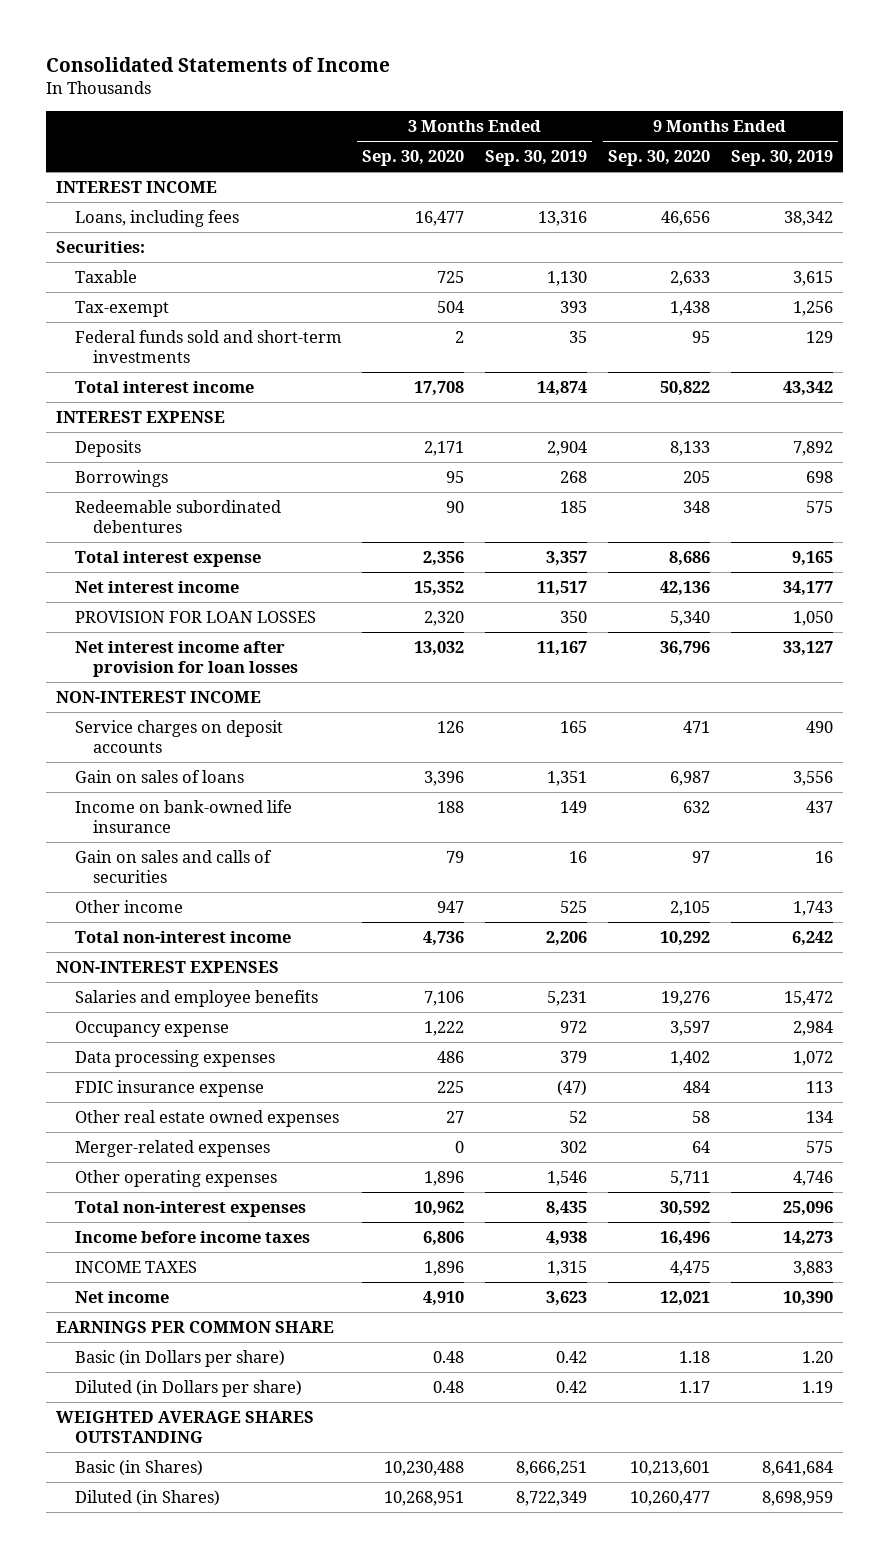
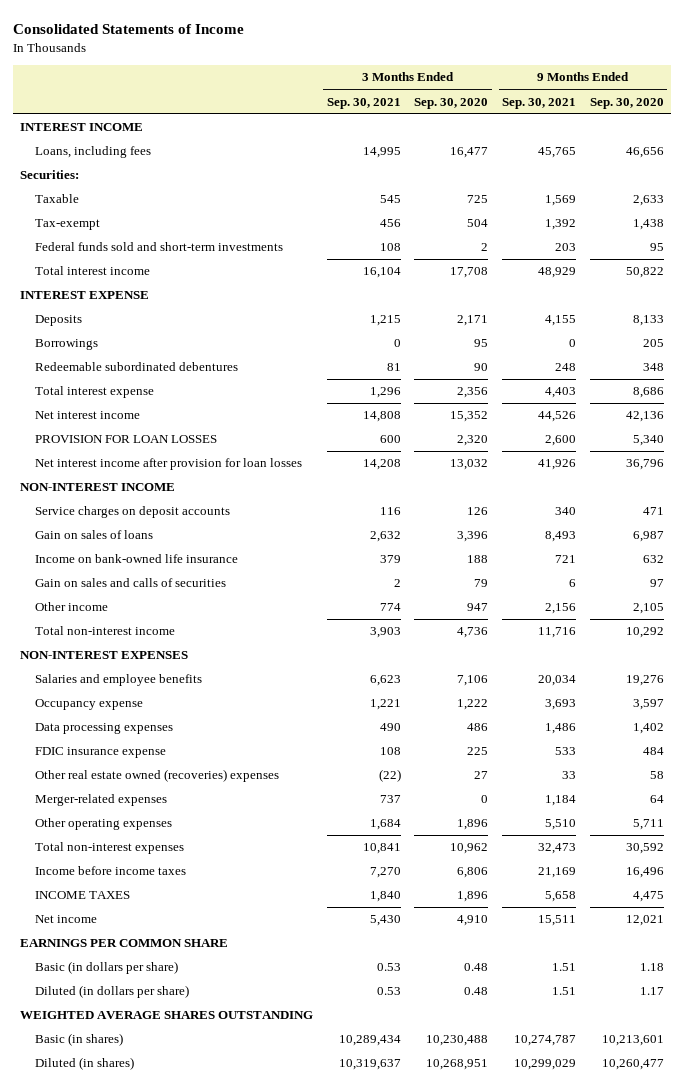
[485,150,588,167] Sep. 30, 2019 -> none
[730,150,833,167] Sep. 30, 2019 -> none
none -> [326,97,401,109] Sep. 30, 2021
none -> [502,97,577,109] Sep. 30, 2021
[74,1110,339,1128] Other real estate owned expenses -> [34,769,279,783] Other real estate owned (recoveries) expenses
[74,1350,285,1368] Basic (in Dollars per share) -> [34,961,178,975] Basic (in dollars per share)
[74,1380,302,1398] Diluted (in Dollars per share) -> [34,985,189,999] Diluted (in dollars per share)
[74,1460,203,1477] Basic (in Shares) -> [34,1033,123,1047] Basic (in shares)
[74,1490,220,1507] Diluted (in Shares) -> [34,1057,134,1071] Diluted (in shares)

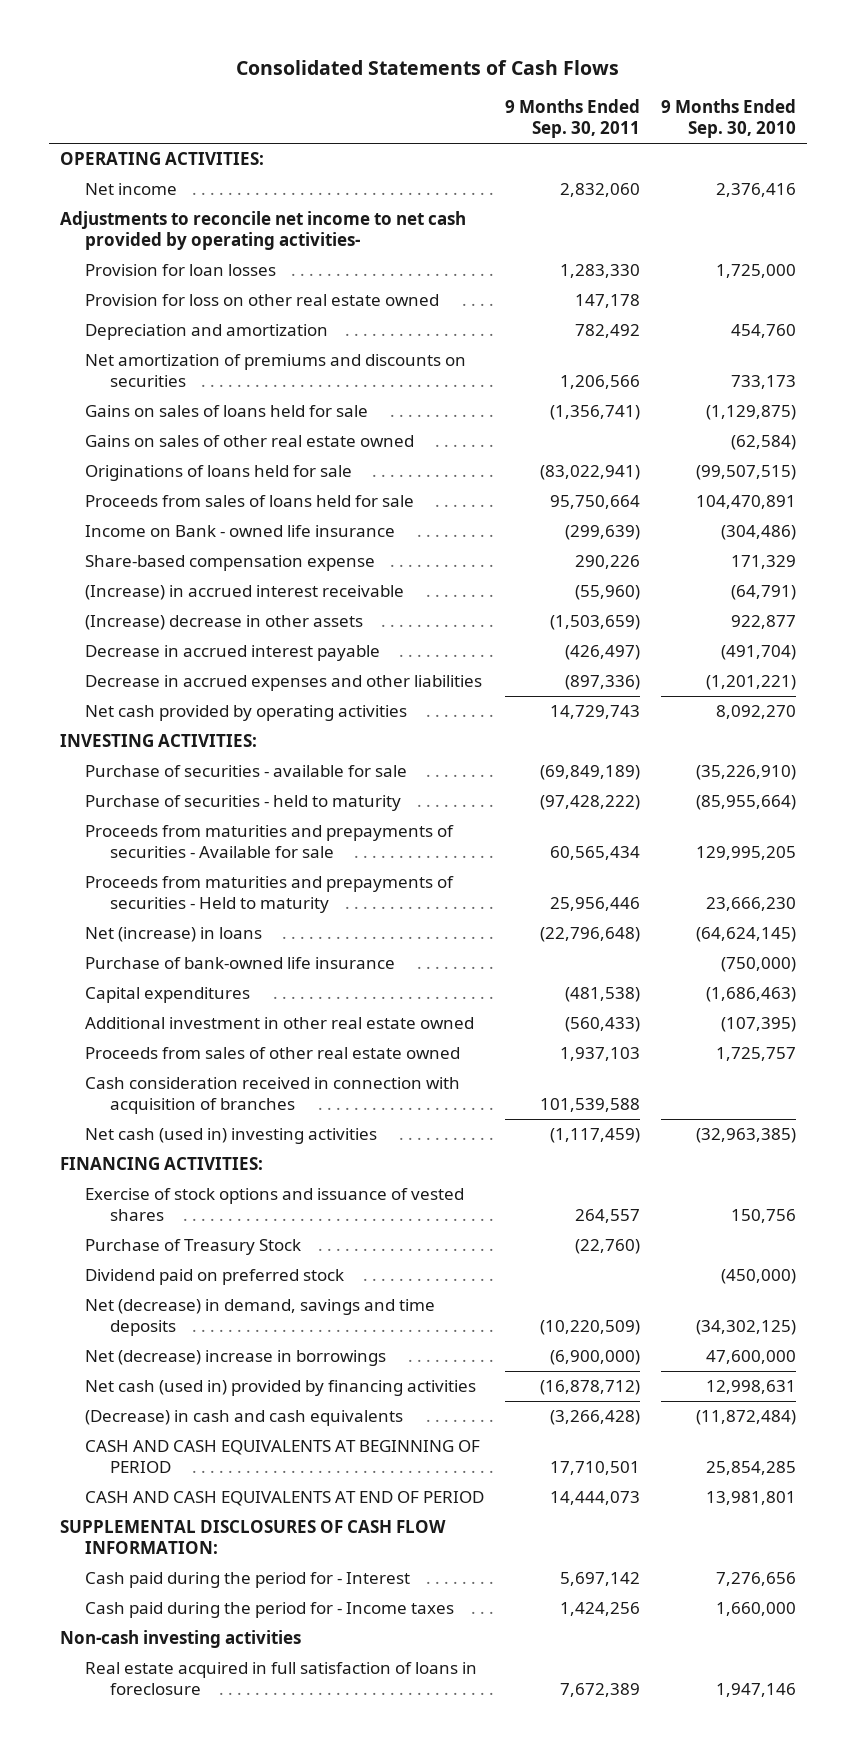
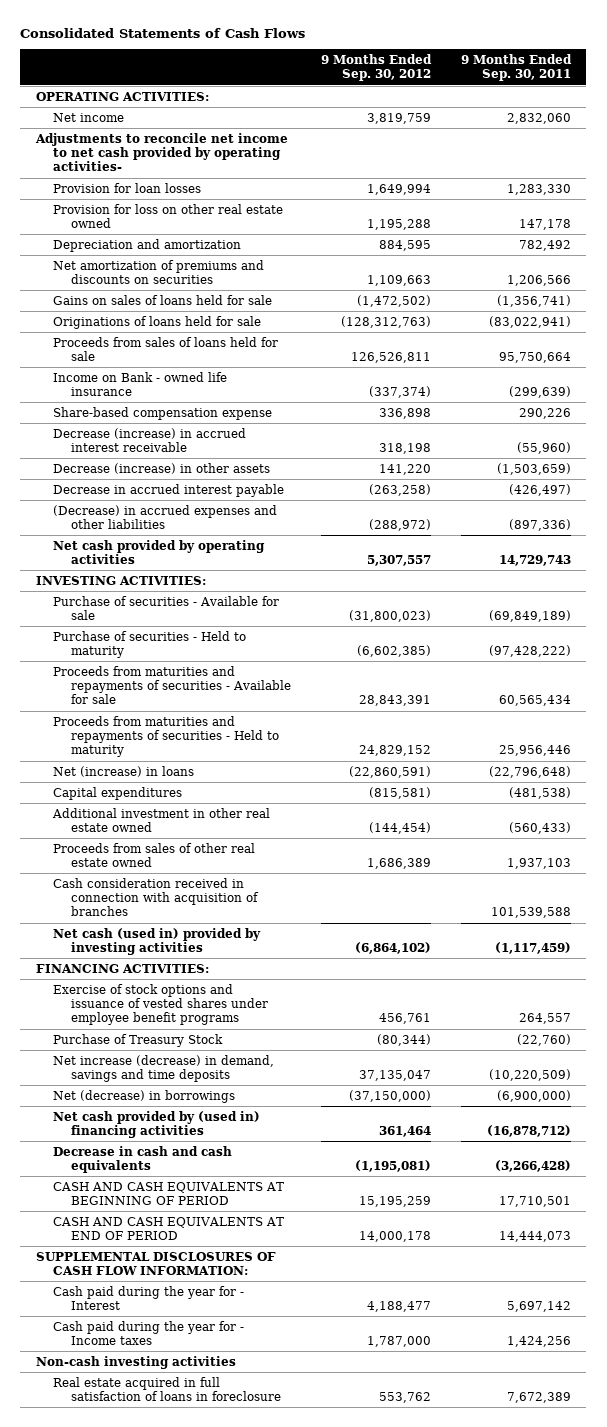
[661,99,797,139] 9 Months Ended Sep. 30, 2010 -> none
none -> [320,54,432,82] 9 Months Ended Sep. 30, 2012
[84,435,414,448] Gains on sales of other real estate owned -> none
[84,585,404,601] (Increase) in accrued interest receivable -> [53,427,247,452] Decrease (increase) in accrued interest receivable
[84,615,363,631] (Increase) decrease in other assets -> [53,462,271,474] Decrease (increase) in other assets
[84,675,482,692] Decrease in accrued expenses and other liabilities -> [53,504,278,529] (Decrease) in accrued expenses and other liabilities
[84,765,407,778] Purchase of securities - available for sale -> [53,595,280,620] Purchase of securities - Available for sale
[84,795,401,812] Purchase of securities - held to maturity -> [53,630,247,658] Purchase of securities - Held to maturity
[84,825,454,859] Proceeds from maturities and prepayments of securities - Available for sale -> [53,665,291,704] Proceeds from maturities and repayments of securities - Available for sale
[84,876,454,914] Proceeds from maturities and prepayments of securities - Held to maturity -> [53,715,279,757] Proceeds from maturities and repayments of securities - Held to maturity
[84,957,395,970] Purchase of bank-owned life insurance -> none
[84,1128,377,1145] Net cash (used in) investing activities -> [53,927,262,955] Net cash (used in) provided by investing activities
[84,1188,464,1222] Exercise of stock options and issuance of vested shares -> [53,983,268,1025] Exercise of stock options and issuance of vested shares under employee benefit programs
[84,1269,344,1286] Dividend paid on preferred stock -> none
[84,1299,435,1337] Net (decrease) in demand, savings and time deposits -> [53,1054,275,1082] Net increase (decrease) in demand, savings and time deposits
[84,1350,386,1367] Net (decrease) increase in borrowings -> [53,1089,236,1103] Net (decrease) in borrowings
[84,1380,476,1397] Net cash (used in) provided by financing activities -> [53,1110,261,1138] Net cash provided by (used in) financing activities
[84,1410,403,1427] (Decrease) in cash and cash equivalents -> [53,1145,233,1173] Decrease in cash and cash equivalents
[84,1572,410,1589] Cash paid during the period for - Interest -> [53,1285,245,1310] Cash paid during the year for - Interest
[84,1602,454,1619] Cash paid during the period for - Income taxes -> [53,1320,245,1345] Cash paid during the year for - Income taxes

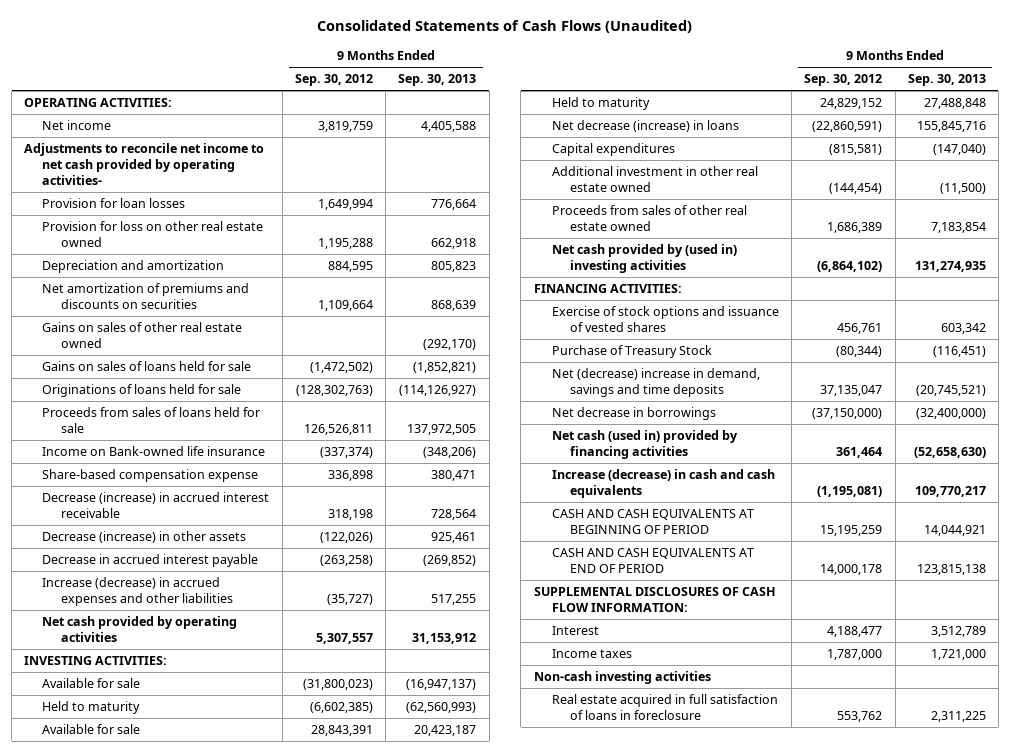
[20,27,306,38] Consolidated Statements of Cash Flows -> [317,20,693,34] Consolidated Statements of Cash Flows (Unaudited)
[461,54,573,82] 9 Months Ended Sep. 30, 2011 -> none
none -> [398,74,477,87] Sep. 30, 2013
[366,274,431,286] 1,109,663 -> [317,300,373,312] 1,109,664
none -> [42,322,243,349] Gains on sales of other real estate owned
[340,315,431,328] (128,312,763) -> [295,385,373,397] (128,302,763)
[53,371,228,396] Income on Bank - owned life insurance -> [42,446,266,457] Income on Bank-owned life insurance
[378,463,431,475] 141,220 -> [319,532,373,544] (122,026)
[53,504,278,529] (Decrease) in accrued expenses and other liabilities -> [42,577,233,607] Increase (decrease) in accrued expenses and other liabilities
[368,518,431,531] (288,972) -> [326,594,373,606] (35,727)
[53,595,280,620] Purchase of securities - Available for sale -> [42,678,141,689] Available for sale
[53,630,247,658] Purchase of securities - Held to maturity -> [42,701,141,715] Held to maturity
[53,665,291,704] Proceeds from maturities and repayments of securities - Available for sale -> [42,724,141,735] Available for sale
[53,715,279,757] Proceeds from maturities and repayments of securities - Held to maturity -> [551,97,650,111] Held to maturity
[53,765,195,777] Net (increase) in loans -> [551,120,739,133] Net decrease (increase) in loans
[53,877,259,916] Cash consideration received in connection with acquisition of branches -> none
[53,927,262,955] Net cash (used in) provided by investing activities -> [551,244,737,274] Net cash provided by (used in) investing activities
[53,983,268,1025] Exercise of stock options and issuance of vested shares under employee benefit programs -> [551,306,779,333] Exercise of stock options and issuance of vested shares
[53,1054,275,1082] Net increase (decrease) in demand, savings and time deposits -> [551,368,760,398] Net (decrease) increase in demand, savings and time deposits
[53,1089,236,1103] Net (decrease) in borrowings -> [551,407,716,421] Net decrease in borrowings
[53,1110,261,1138] Net cash provided by (used in) financing activities -> [551,430,738,460] Net cash (used in) provided by financing activities
[53,1145,233,1173] Decrease in cash and cash equivalents -> [551,469,775,499] Increase (decrease) in cash and cash equivalents
[53,1285,245,1310] Cash paid during the year for - Interest -> [551,626,599,636] Interest
[53,1320,245,1345] Cash paid during the year for - Income taxes -> [551,649,632,659] Income taxes

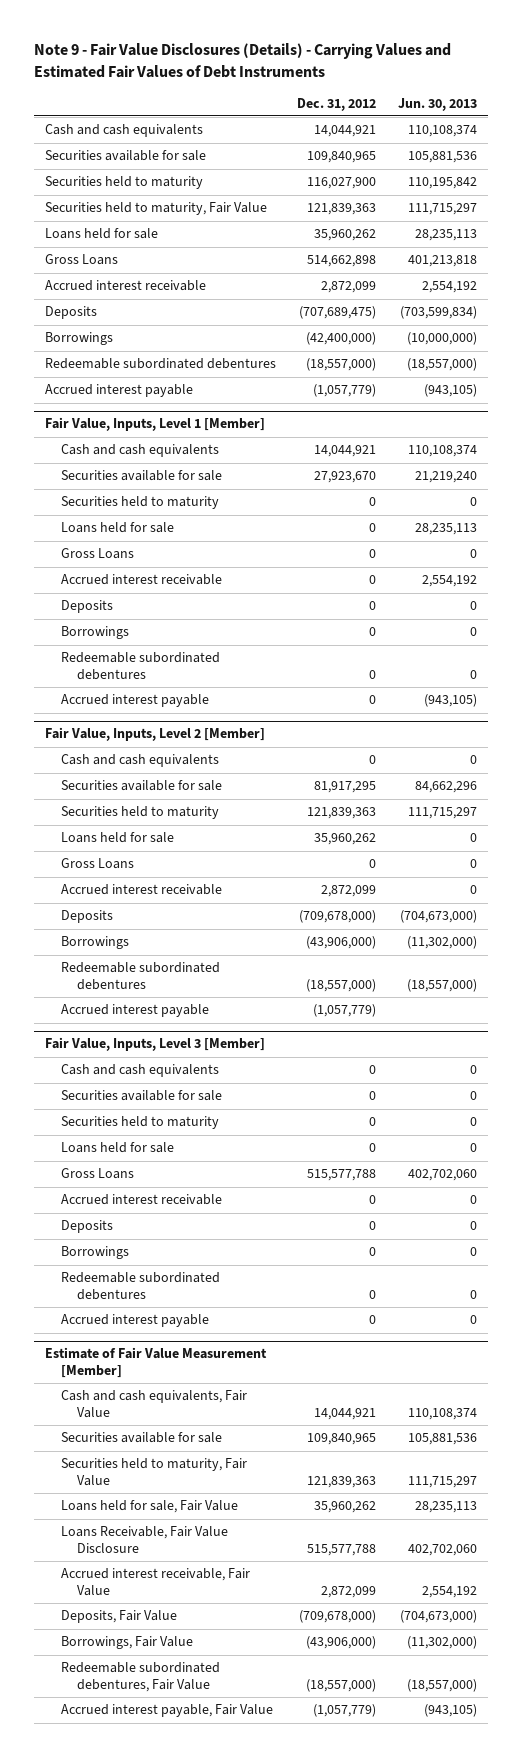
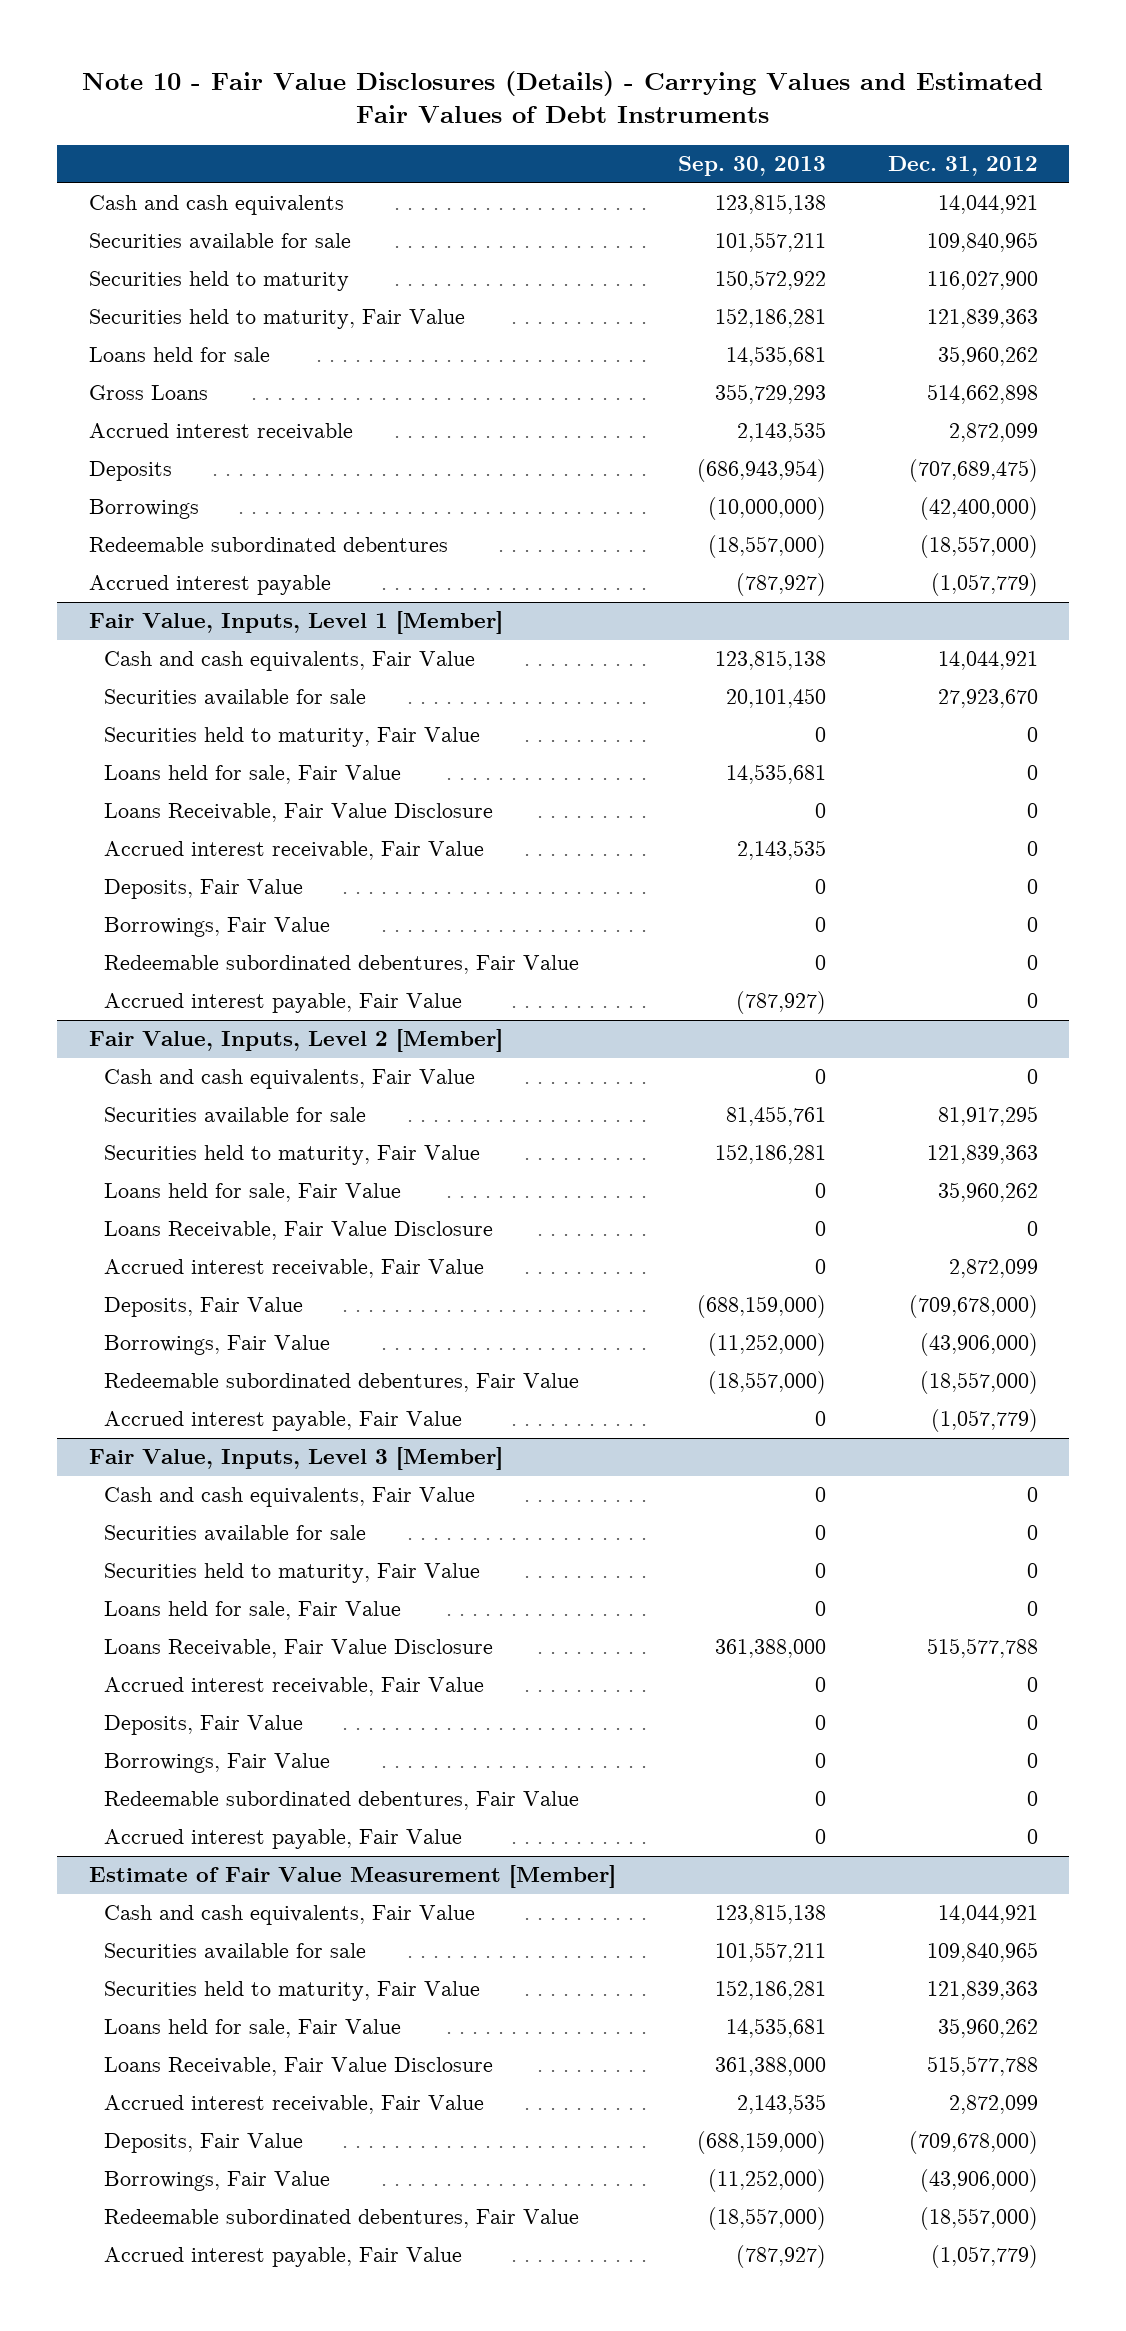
[33,43,451,78] Note 9 - Fair Value Disclosures (Details) - Carrying Values and Estimated Fair Values of Debt Instruments -> [82,71,1044,124] Note 10 - Fair Value Disclosures (Details) - Carrying Values and Estimated Fair Values of Debt Instruments
[398,97,478,111] Jun. 30, 2013 -> none
none -> [677,156,826,177] Sep. 30, 2013
[60,444,219,458] Cash and cash equivalents -> [104,651,476,672] Cash and cash equivalents, Fair Value
[60,548,134,560] Gross Loans -> none
[60,600,113,614] Deposits -> none
[60,626,129,640] Borrowings -> none
[60,496,219,510] Securities held to maturity -> [104,727,481,748] Securities held to maturity, Fair Value
[60,522,174,534] Loans held for sale -> [104,765,402,785] Loans held for sale, Fair Value
none -> [104,803,494,823] Loans Receivable, Fair Value Disclosure
[60,574,222,586] Accrued interest receivable -> [104,841,485,861] Accrued interest receivable, Fair Value
none -> [104,879,304,900] Deposits, Fair Value
none -> [104,917,331,938] Borrowings, Fair Value
[60,652,220,680] Redeemable subordinated debentures -> [104,955,580,975] Redeemable subordinated debentures, Fair Value
[60,694,209,708] Accrued interest payable -> [104,993,463,1014] Accrued interest payable, Fair Value
[60,754,219,768] Cash and cash equivalents -> [104,1069,476,1090] Cash and cash equivalents, Fair Value
[60,858,134,870] Gross Loans -> none
[60,806,219,820] Securities held to maturity -> [104,1145,481,1166] Securities held to maturity, Fair Value
[60,832,174,844] Loans held for sale -> [104,1183,402,1203] Loans held for sale, Fair Value
none -> [104,1221,494,1241] Loans Receivable, Fair Value Disclosure
[60,884,222,896] Accrued interest receivable -> [104,1259,485,1279] Accrued interest receivable, Fair Value
[60,910,113,924] Deposits -> [104,1297,304,1318] Deposits, Fair Value
[60,936,129,950] Borrowings -> [104,1335,331,1356] Borrowings, Fair Value
[60,962,220,990] Redeemable subordinated debentures -> [104,1373,580,1393] Redeemable subordinated debentures, Fair Value
[60,1004,209,1018] Accrued interest payable -> [104,1411,463,1432] Accrued interest payable, Fair Value
[60,1064,219,1078] Cash and cash equivalents -> [104,1487,476,1508] Cash and cash equivalents, Fair Value
[60,1220,113,1234] Deposits -> none
[60,1246,129,1260] Borrowings -> none
[60,1116,219,1130] Securities held to maturity -> [104,1563,481,1584] Securities held to maturity, Fair Value
[60,1142,174,1154] Loans held for sale -> [104,1601,402,1621] Loans held for sale, Fair Value
[60,1168,134,1180] Gross Loans -> [104,1639,494,1659] Loans Receivable, Fair Value Disclosure
[60,1194,222,1206] Accrued interest receivable -> [104,1677,485,1697] Accrued interest receivable, Fair Value
none -> [104,1715,304,1736] Deposits, Fair Value
none -> [104,1753,331,1774] Borrowings, Fair Value
[60,1272,220,1300] Redeemable subordinated debentures -> [104,1791,580,1811] Redeemable subordinated debentures, Fair Value
[60,1314,209,1328] Accrued interest payable -> [104,1829,463,1850] Accrued interest payable, Fair Value

